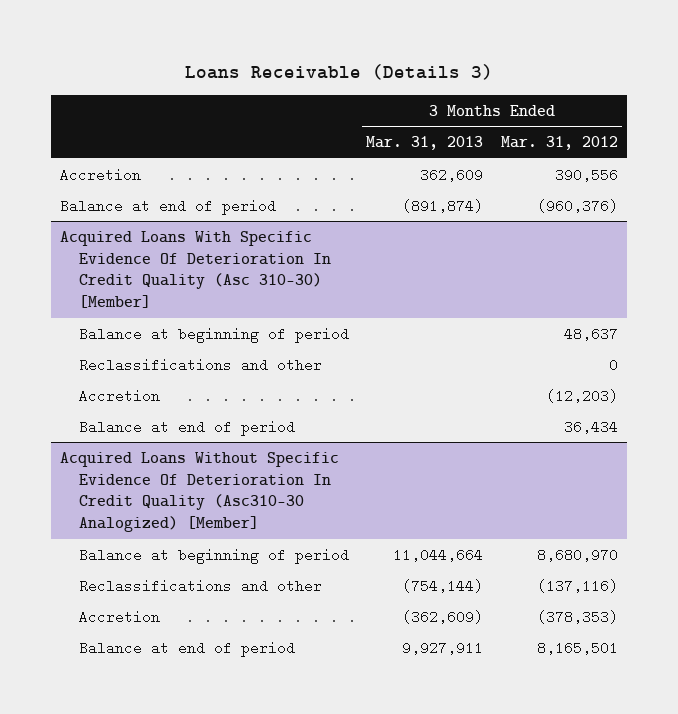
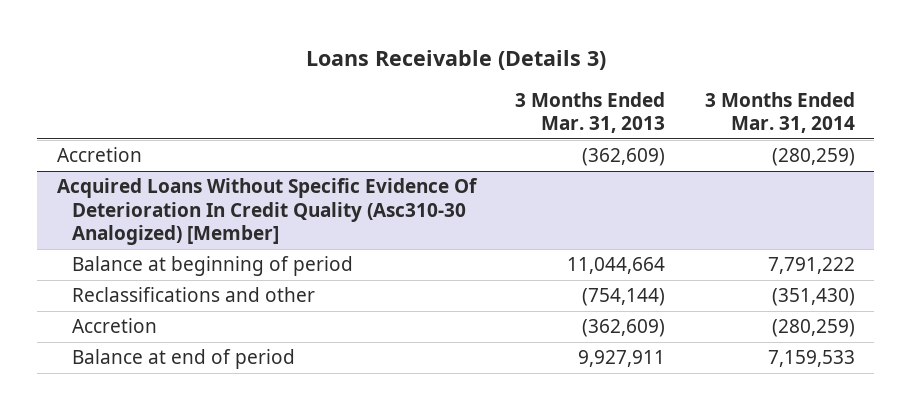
[501,136,619,151] Mar. 31, 2012 -> none
none -> [704,91,855,134] 3 Months Ended Mar. 31, 2014
[59,198,276,215] Balance at end of period -> none
[59,230,331,309] Acquired Loans With Specific Evidence Of Deterioration In Credit Quality (Asc 310-30) [Member] -> none
[78,326,349,343] Balance at beginning of period -> none
[78,357,322,372] Reclassifications and other -> none
[78,388,160,403] Accretion -> none
[78,419,295,436] Balance at end of period -> none
[420,167,484,182] 362,609 -> [582,148,666,167] (362,609)

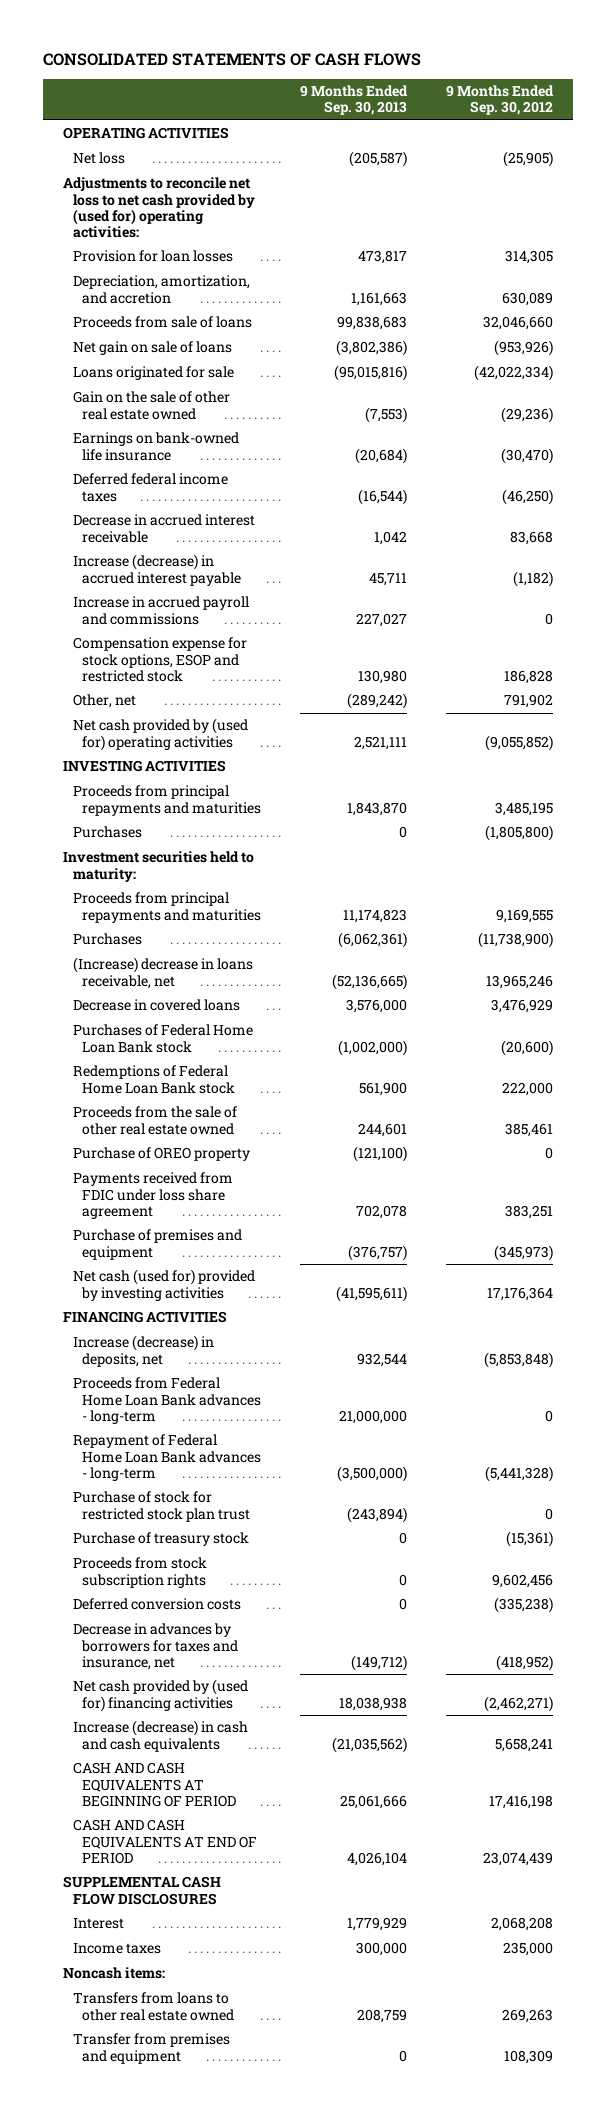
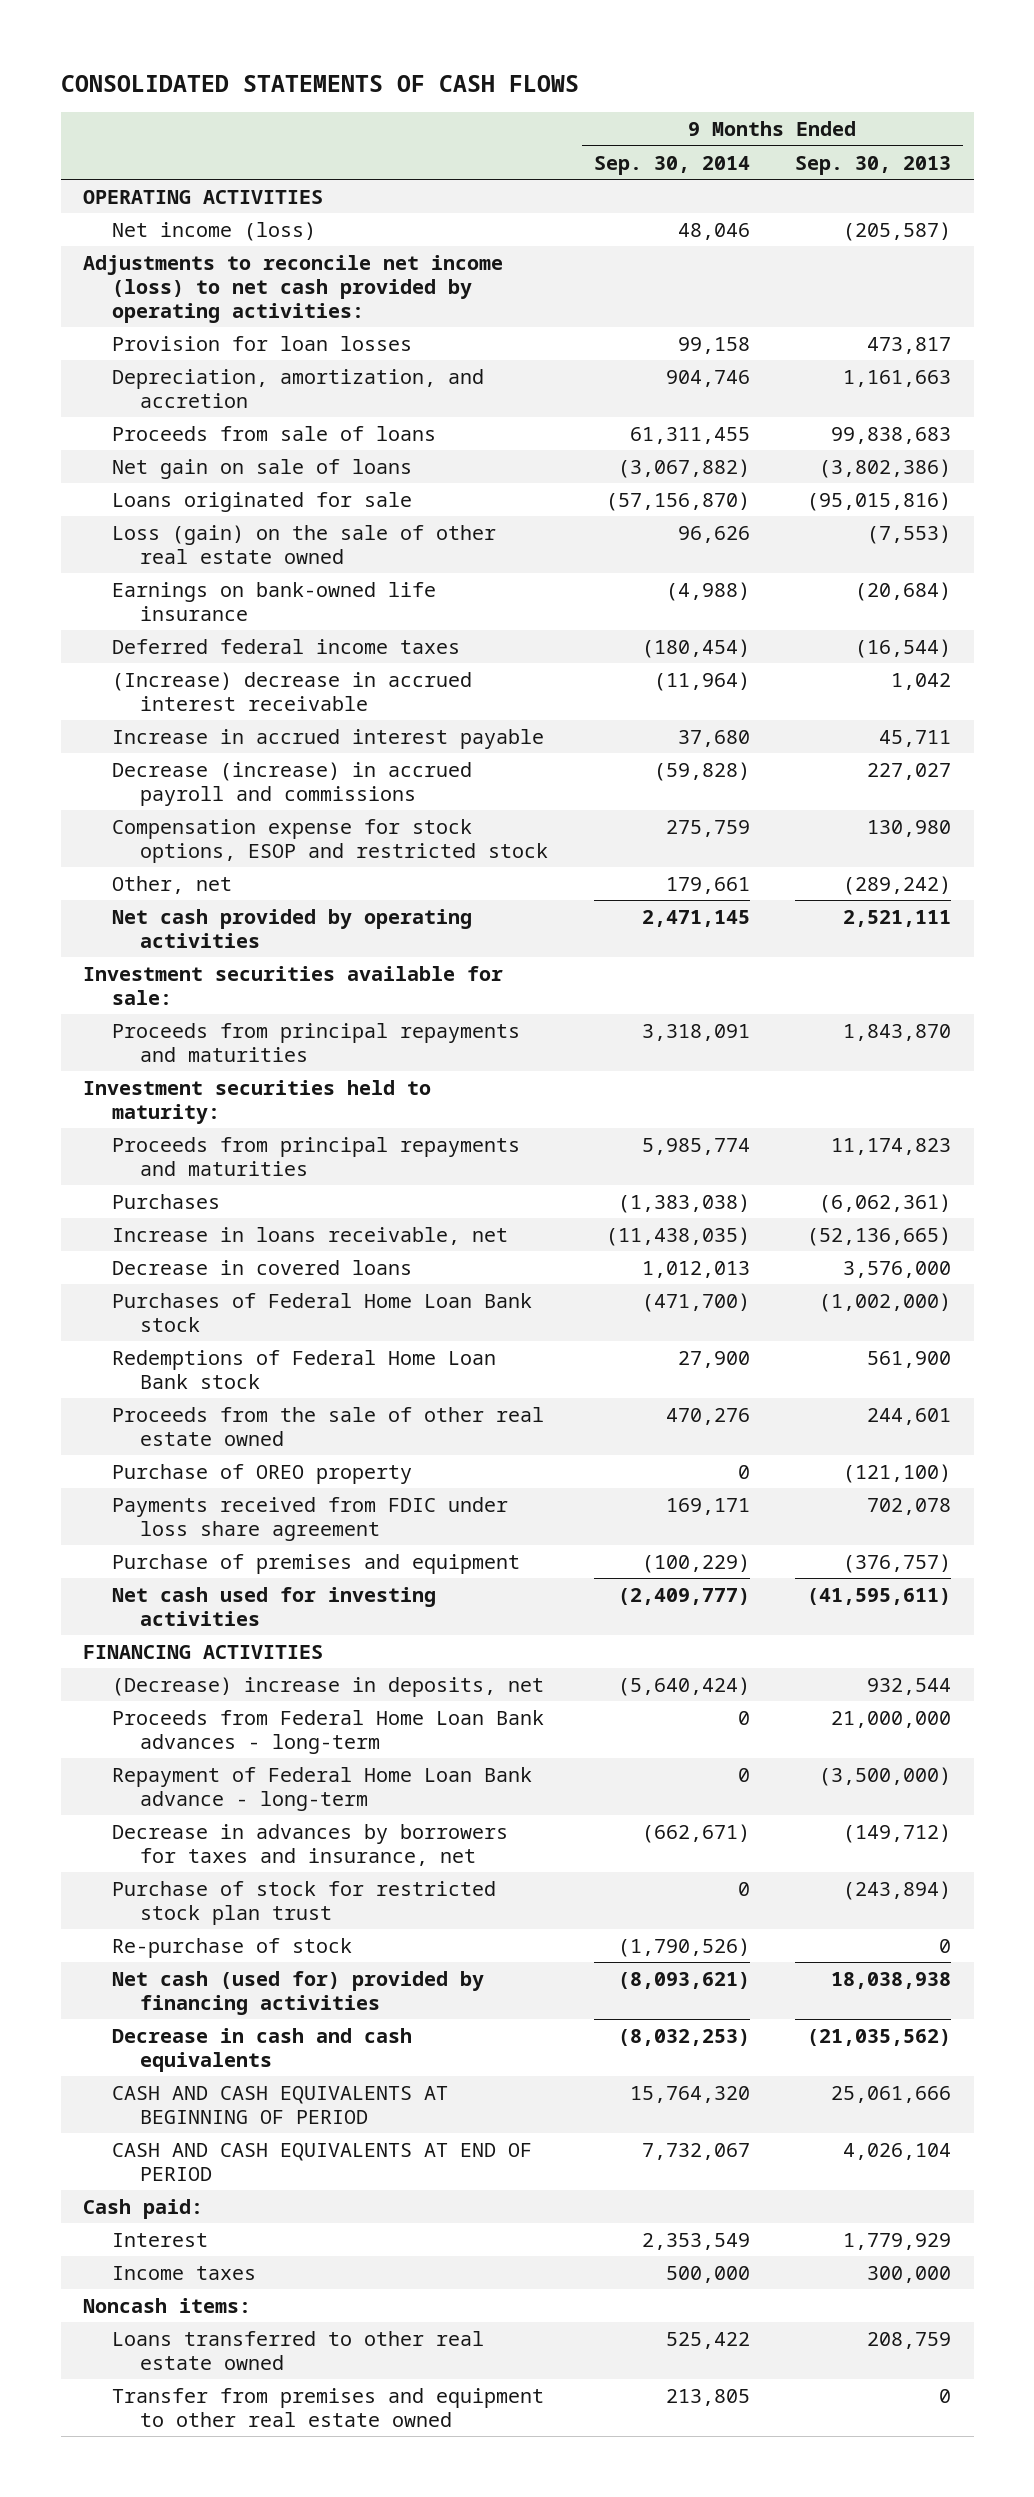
[446,85,555,116] 9 Months Ended Sep. 30, 2012 -> none
none -> [593,155,750,175] Sep. 30, 2014
[72,152,125,165] Net loss -> [111,222,316,242] Net income (loss)
[62,177,255,238] Adjustments to reconcile net loss to net cash provided by (used for) operating activities: -> [83,255,504,323] Adjustments to reconcile net income (loss) to net cash provided by operating activities:
[72,391,230,420] Gain on the sale of other real estate owned -> [111,525,496,564] Loss (gain) on the sale of other real estate owned
[72,514,255,543] Decrease in accrued interest receivable -> [111,672,472,711] (Increase) decrease in accrued interest receivable
[72,554,242,586] Increase (decrease) in accrued interest payable -> [111,729,544,750] Increase in accrued interest payable
[72,596,249,625] Increase in accrued payroll and commissions -> [111,762,472,806] Decrease (increase) in accrued payroll and commissions
[62,760,226,773] INVESTING ACTIVITIES -> none
[72,718,248,751] Net cash provided by (used for) operating activities -> [111,909,472,948] Net cash provided by operating activities
none -> [83,966,504,1005] Investment securities available for sale:
[72,826,142,839] Purchases -> none
[72,957,253,989] (Increase) decrease in loans receivable, net -> [111,1227,508,1246] Increase in loans receivable, net
[72,1269,255,1301] Net cash (used for) provided by investing activities -> [111,1587,436,1626] Net cash used for investing activities
[72,1335,214,1367] Increase (decrease) in deposits, net -> [111,1677,544,1698] (Decrease) increase in deposits, net
[72,1532,249,1547] Purchase of treasury stock -> none
[72,1557,207,1588] Proceeds from stock subscription rights -> none
[72,1598,241,1611] Deferred conversion costs -> none
[72,1434,262,1481] Repayment of Federal Home Loan Bank advances - long-term -> [111,1767,532,1811] Repayment of Federal Home Loan Bank advance - long-term
[72,1491,251,1522] Purchase of stock for restricted stock plan trust -> [111,1881,496,1925] Purchase of stock for restricted stock plan trust
none -> [111,1938,352,1959] Re-purchase of stock
[72,1679,248,1712] Net cash provided by (used for) financing activities -> [111,1971,484,2015] Net cash (used for) provided by financing activities
[72,1720,248,1752] Increase (decrease) in cash and cash equivalents -> [111,2028,412,2072] Decrease in cash and cash equivalents
[62,1876,221,1905] SUPPLEMENTAL CASH FLOW DISCLOSURES -> none
none -> [83,2199,204,2220] Cash paid:
[72,2033,230,2064] Transfer from premises and equipment -> none
none -> [111,2331,484,2370] Loans transferred to other real estate owned
[72,1992,235,2021] Transfers from loans to other real estate owned -> [111,2388,544,2427] Transfer from premises and equipment to other real estate owned
[357,2008,408,2023] 208,759 -> [939,2389,952,2404] 0

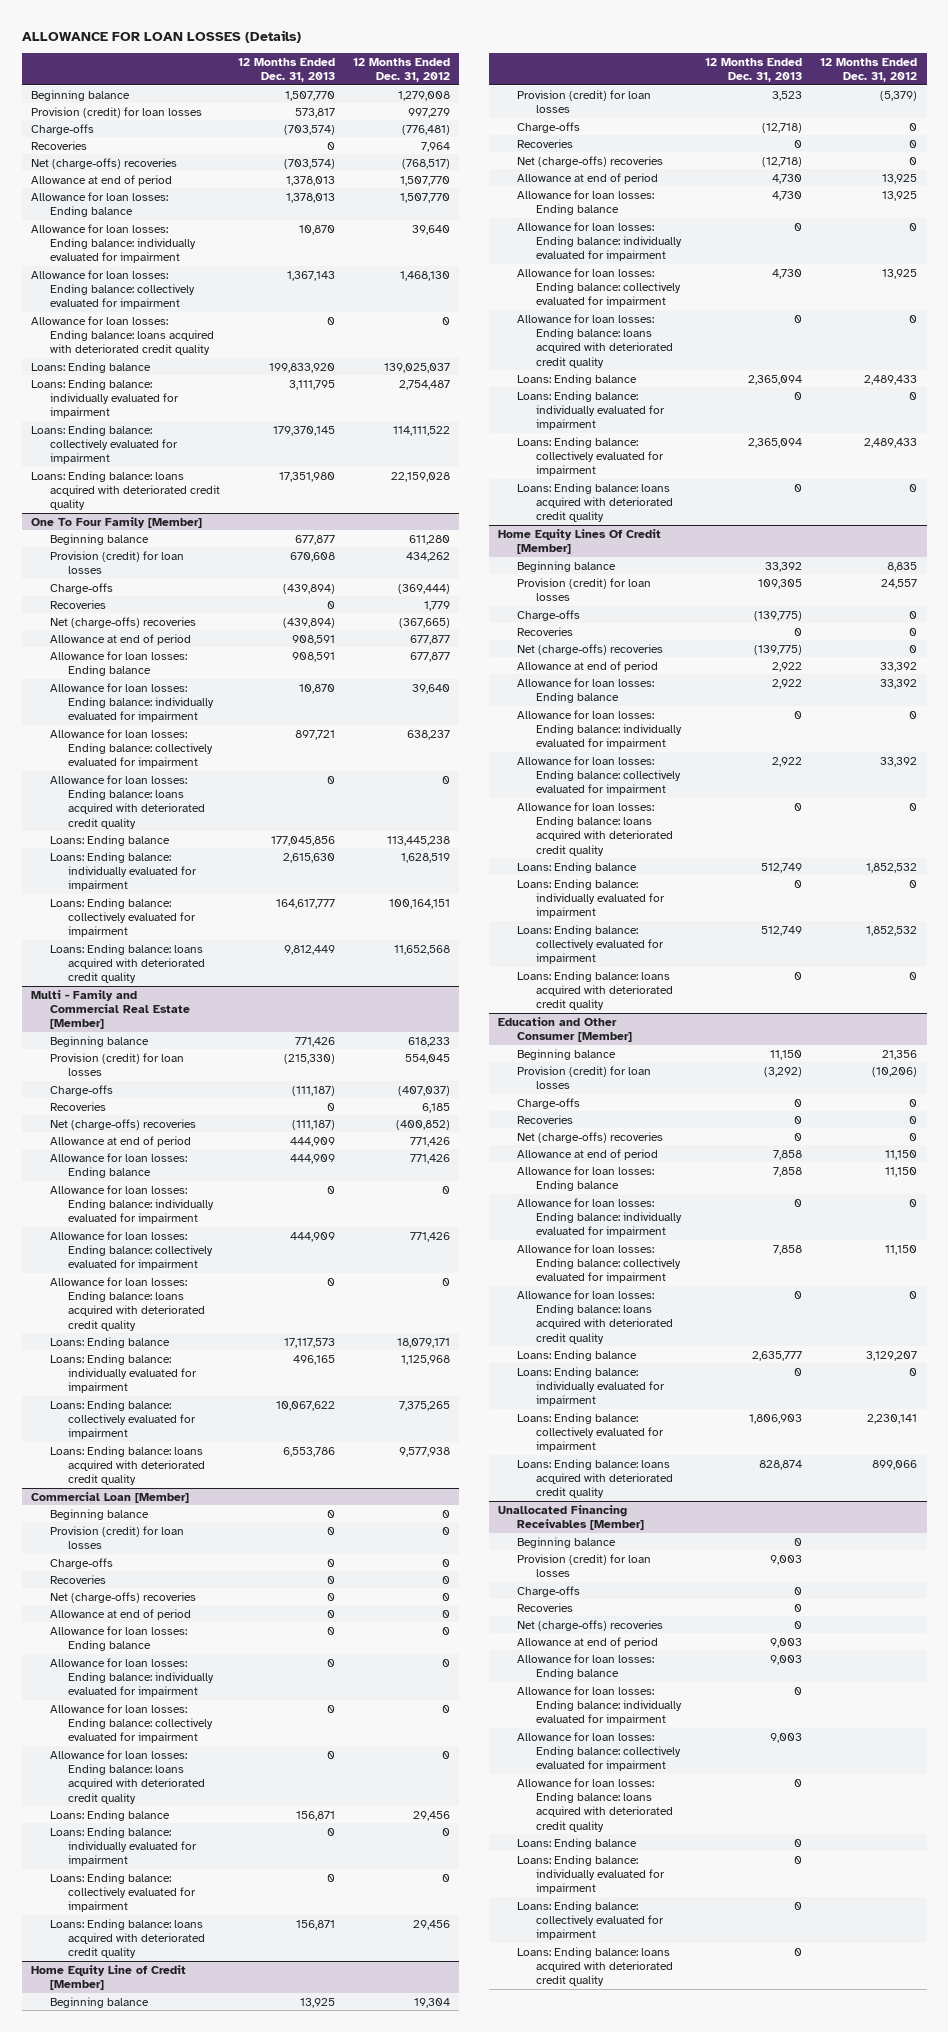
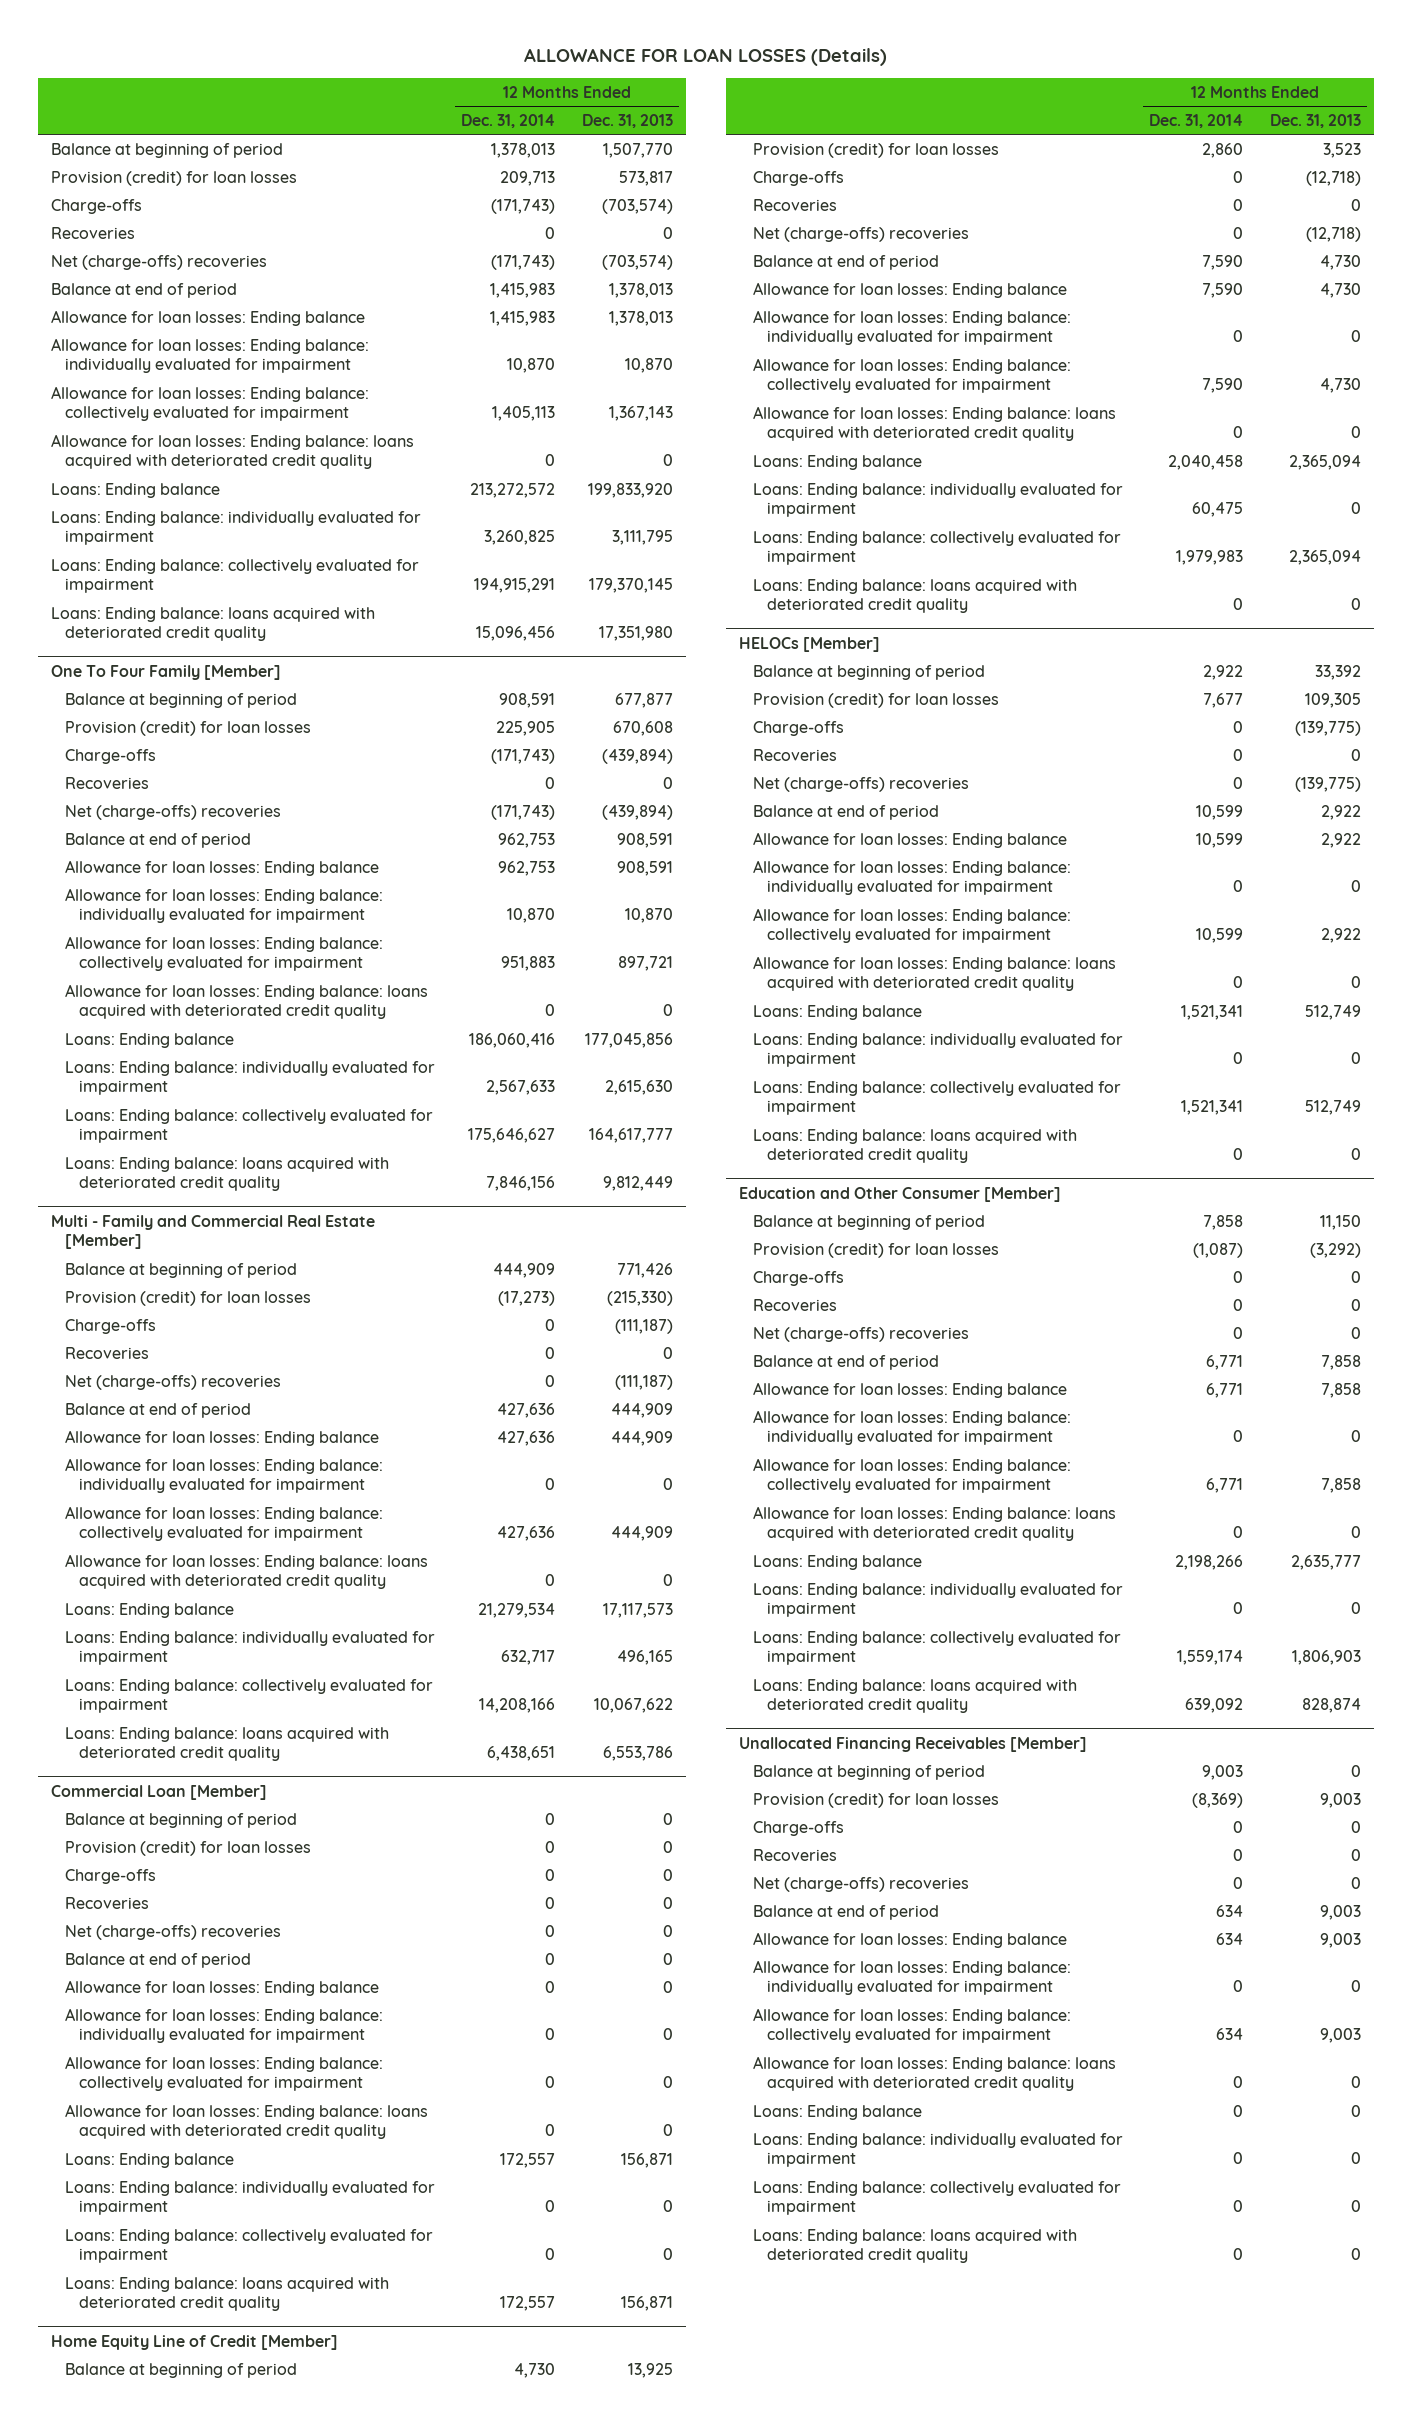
[352,57,450,82] 12 Months Ended Dec. 31, 2012 -> none
none -> [461,113,556,128] Dec. 31, 2014
[30,89,130,101] Beginning balance -> [50,142,283,158] Balance at beginning of period
[30,174,172,186] Allowance at end of period -> [50,282,237,298] Balance at end of period
[49,533,149,545] Beginning balance -> [64,692,297,708] Balance at beginning of period
[49,633,191,645] Allowance at end of period -> [64,832,251,848] Balance at end of period
[49,1035,149,1047] Beginning balance -> [64,1262,297,1278] Balance at beginning of period
[49,1135,191,1147] Allowance at end of period -> [64,1402,251,1418] Balance at end of period
[49,1508,149,1520] Beginning balance -> [64,1812,297,1828] Balance at beginning of period
[49,1608,191,1620] Allowance at end of period -> [64,1952,251,1968] Balance at end of period
[49,1996,149,2008] Beginning balance -> [64,2362,297,2378] Balance at beginning of period
[517,172,659,184] Allowance at end of period -> [753,254,940,270] Balance at end of period
[498,528,662,555] Home Equity Lines Of Credit [Member] -> none
none -> [738,636,880,652] HELOCs [Member]
[517,560,617,572] Beginning balance -> [753,664,986,680] Balance at beginning of period
[517,660,659,672] Allowance at end of period -> [753,804,940,820] Balance at end of period
[517,1048,617,1060] Beginning balance -> [753,1214,986,1230] Balance at beginning of period
[517,1148,659,1160] Allowance at end of period -> [753,1354,940,1370] Balance at end of period
[517,1536,617,1548] Beginning balance -> [753,1764,986,1780] Balance at beginning of period
[517,1636,659,1648] Allowance at end of period -> [753,1904,940,1920] Balance at end of period

